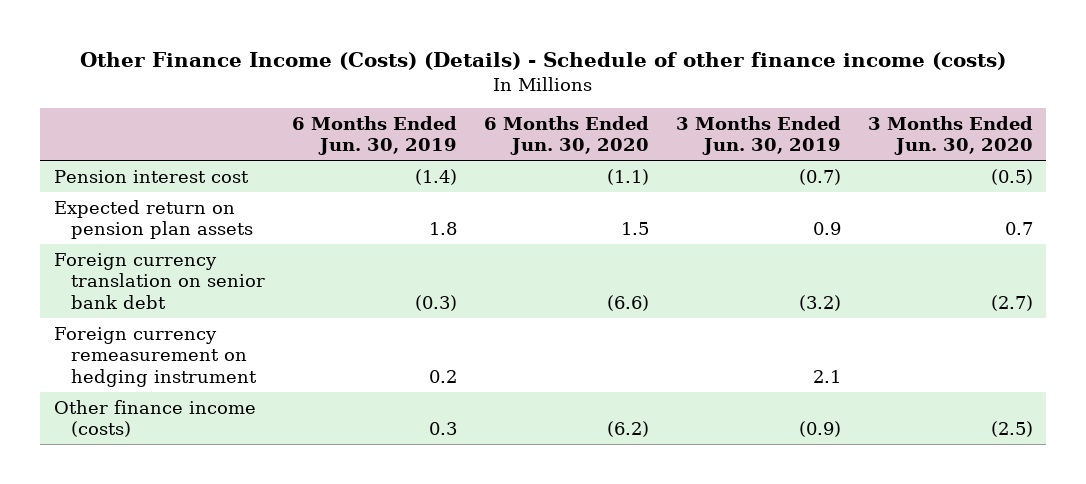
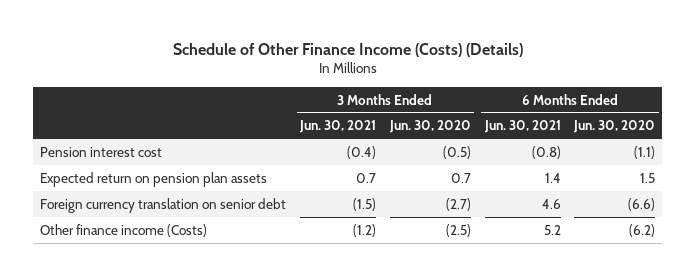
[80,52,1007,71] Other Finance Income (Costs) (Details) - Schedule of other finance income (costs) -> [172,42,523,57] Schedule of Other Finance Income (Costs) (Details)
[291,115,457,156] 6 Months Ended Jun. 30, 2019 -> none
[675,115,841,156] 3 Months Ended Jun. 30, 2019 -> none
none -> [298,120,376,134] Jun. 30, 2021
none -> [483,120,561,134] Jun. 30, 2021
[53,326,257,388] Foreign currency remeasurement on hedging instrument -> none
[53,252,265,310] Foreign currency translation on senior bank debt -> [40,197,287,213] Foreign currency translation on senior debt
[53,399,256,438] Other finance income (costs) -> [40,223,208,237] Other finance income (Costs)

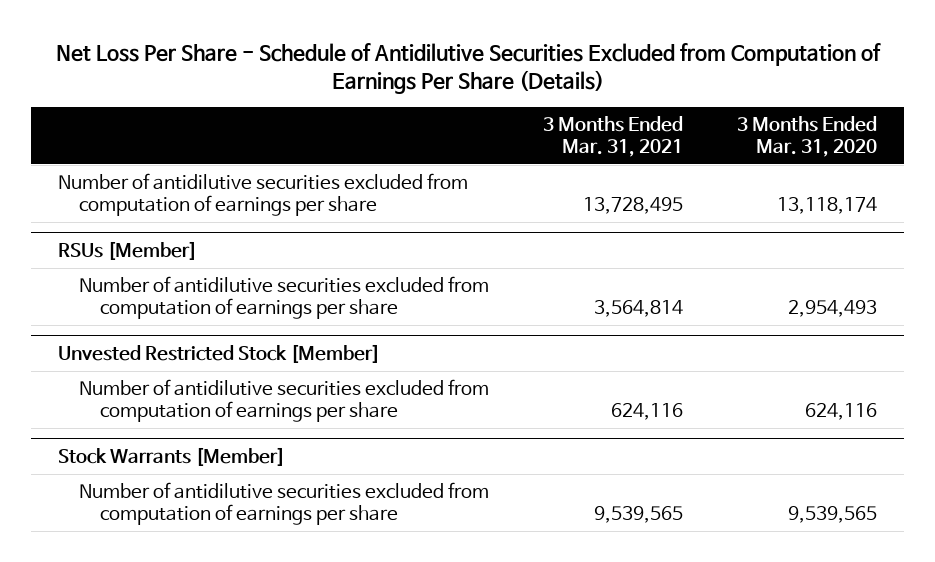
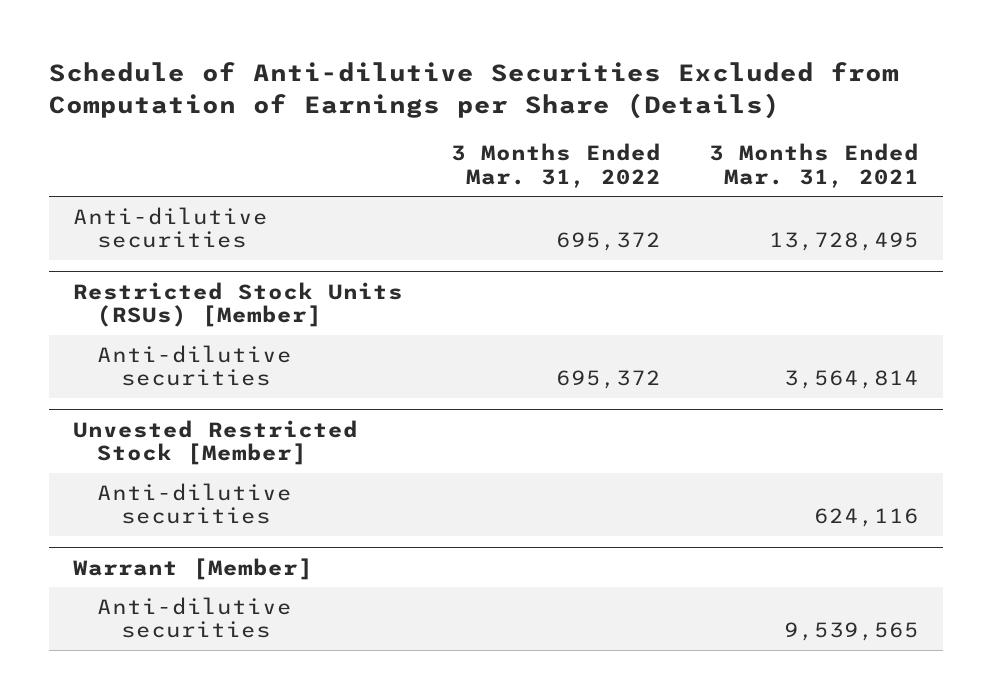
[55,42,881,95] Net Loss Per Share - Schedule of Antidilutive Securities Excluded from Computation of Earnings Per Share (Details) -> [48,61,899,119] Schedule of Anti-dilutive Securities Excluded from Computation of Earnings per Share (Details)
[737,116,878,157] 3 Months Ended Mar. 31, 2020 -> none
none -> [450,142,661,188] 3 Months Ended Mar. 31, 2022
[58,173,469,216] Number of antidilutive securities excluded from computation of earnings per share -> [72,206,268,249] Anti-dilutive securities
[58,241,198,261] RSUs [Member] -> [72,281,403,328] Restricted Stock Units (RSUs) [Member]
[79,276,490,319] Number of antidilutive securities excluded from computation of earnings per share -> [96,344,292,387] Anti-dilutive securities
[79,379,490,422] Number of antidilutive securities excluded from computation of earnings per share -> [96,482,292,525] Anti-dilutive securities
[58,447,286,467] Stock Warrants [Member] -> [72,557,313,580] Warrant [Member]
[79,482,490,525] Number of antidilutive securities excluded from computation of earnings per share -> [96,596,292,639] Anti-dilutive securities

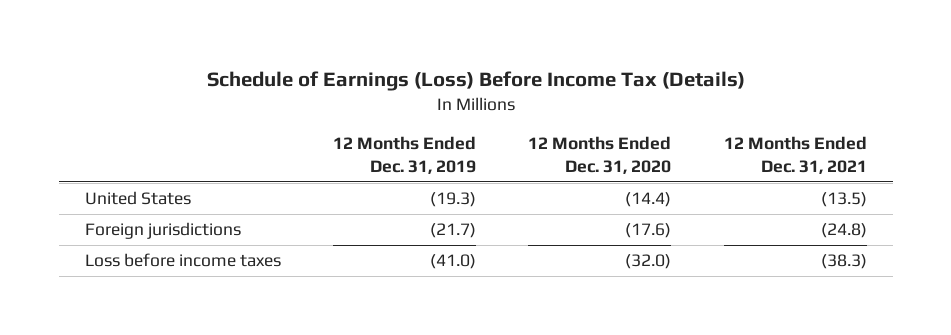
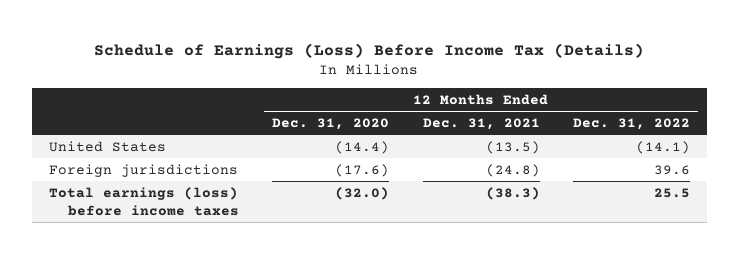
[333,136,477,174] 12 Months Ended Dec. 31, 2019 -> none
none -> [573,118,691,131] Dec. 31, 2022
[84,253,281,268] Loss before income taxes -> [48,186,240,216] Total earnings (loss) before income taxes

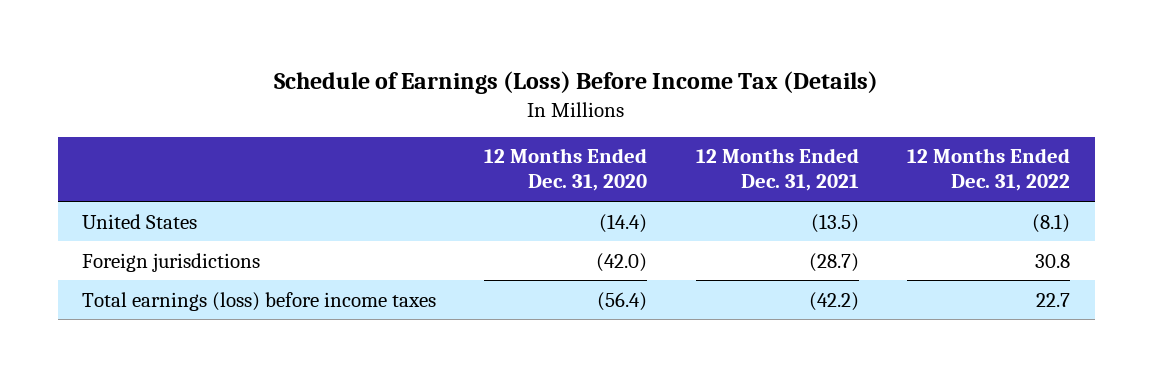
[636,140,691,154] (14.1) -> [1032,213,1071,233] (8.1)
[335,163,390,177] (17.6) -> [596,252,648,272] (42.0)
[485,163,540,177] (24.8) -> [808,252,859,272] (28.7)
[654,164,691,175] 39.6 -> [1035,253,1071,268] 30.8
[335,186,390,200] (32.0) -> [597,291,648,311] (56.4)
[485,186,540,200] (38.3) -> [808,291,859,311] (42.2)
[654,187,691,198] 25.5 -> [1036,292,1071,307] 22.7

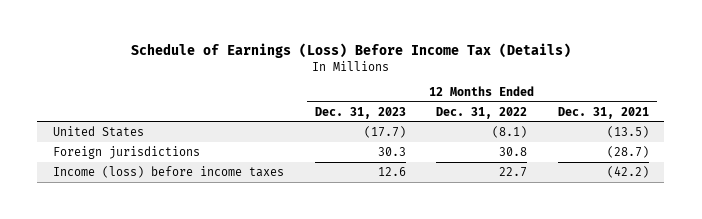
[484,148,648,192] 12 Months Ended Dec. 31, 2020 -> none
none -> [314,106,406,119] Dec. 31, 2023
[81,291,436,311] Total earnings (loss) before income taxes -> [52,165,284,178] Income (loss) before income taxes

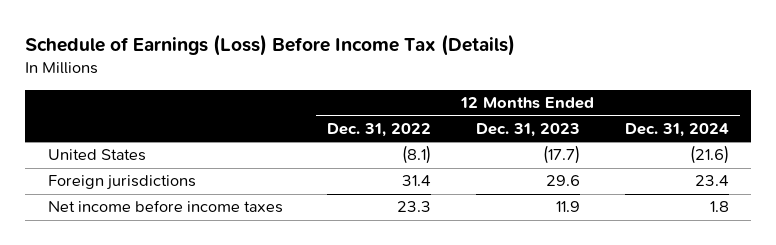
[558,106,650,119] Dec. 31, 2021 -> none
none -> [624,122,729,137] Dec. 31, 2024
[377,146,406,156] 30.3 -> [546,175,581,187] 29.6
[499,146,528,156] 30.8 -> [402,175,432,187] 31.4
[52,165,284,178] Income (loss) before income taxes -> [47,200,283,214] Net income before income taxes
[377,166,406,176] 12.6 -> [556,201,581,213] 11.9
[499,166,528,177] 22.7 -> [397,201,432,213] 23.3

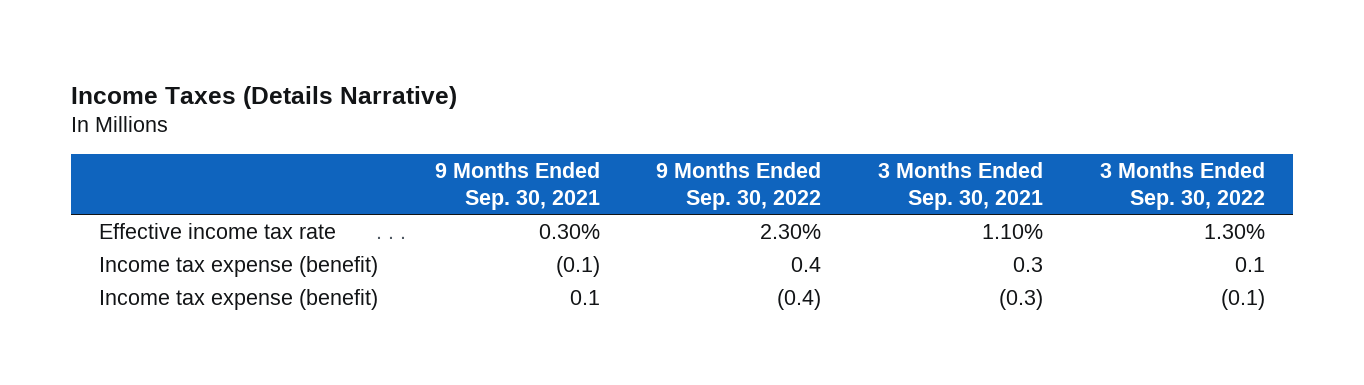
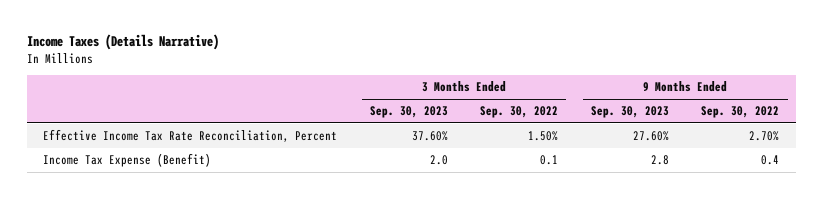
[434,161,600,210] 9 Months Ended Sep. 30, 2021 -> none
[877,161,1043,210] 3 Months Ended Sep. 30, 2021 -> none
none -> [369,106,448,119] Sep. 30, 2023
none -> [590,106,669,119] Sep. 30, 2023
[98,288,378,310] Income tax expense (benefit) -> none
[98,222,336,239] Effective income tax rate -> [43,129,338,143] Effective Income Tax Rate Reconciliation, Percent
[760,223,822,239] 2.30% -> [749,131,780,142] 2.70%
[1203,223,1265,239] 1.30% -> [528,131,559,142] 1.50%
[98,255,378,277] Income tax expense (benefit) -> [43,153,212,168] Income Tax Expense (Benefit)

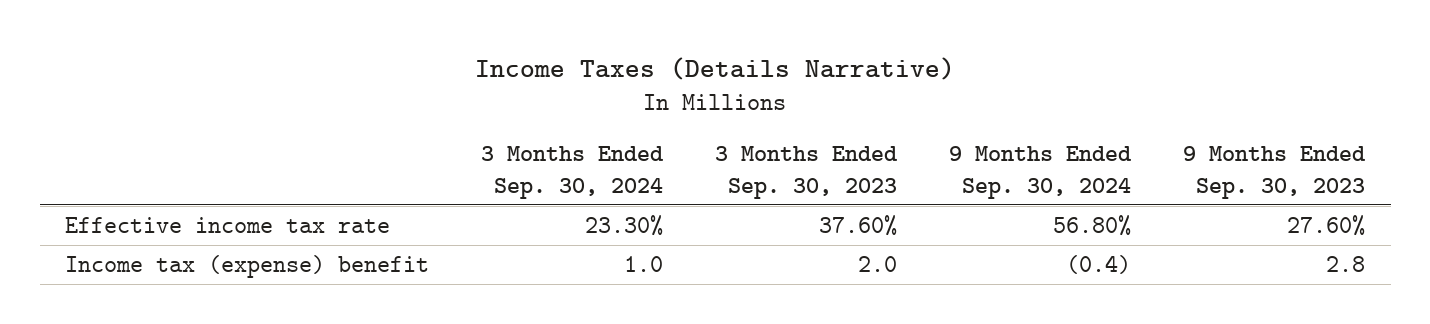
[480,106,559,119] Sep. 30, 2022 -> none
[701,106,780,119] Sep. 30, 2022 -> none
none -> [481,146,665,199] 3 Months Ended Sep. 30, 2024
none -> [948,146,1132,199] 9 Months Ended Sep. 30, 2024
[43,129,338,143] Effective Income Tax Rate Reconciliation, Percent -> [65,216,391,233] Effective income tax rate
[43,153,212,168] Income Tax Expense (Benefit) -> [65,254,430,278] Income tax (expense) benefit

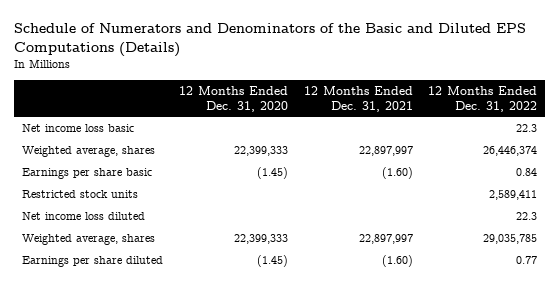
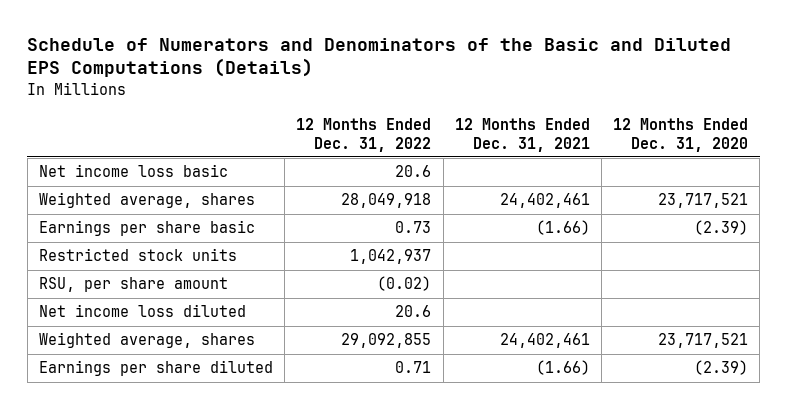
[516,123,538,132] 22.3 -> [395,165,432,178] 20.6
[233,145,288,156] 22,399,333 -> [658,193,749,209] 23,717,521
[358,145,413,156] 22,897,997 -> [499,193,590,209] 24,402,461
[483,145,538,156] 26,446,374 -> [341,193,432,209] 28,049,918
[256,166,288,179] (1.45) -> [694,220,749,236] (2.39)
[381,166,413,179] (1.60) -> [535,220,590,236] (1.66)
[516,167,538,176] 0.84 -> [395,221,432,234] 0.73
[489,189,538,200] 2,589,411 -> [350,249,432,265] 1,042,937
none -> [38,277,228,293] RSU, per share amount
[516,211,538,220] 22.3 -> [395,305,432,318] 20.6
[233,233,288,244] 22,399,333 -> [658,333,749,349] 23,717,521
[358,233,413,244] 22,897,997 -> [499,333,590,349] 24,402,461
[483,233,538,244] 29,035,785 -> [341,333,432,349] 29,092,855
[256,254,288,267] (1.45) -> [694,360,749,376] (2.39)
[381,254,413,267] (1.60) -> [535,360,590,376] (1.66)
[516,255,538,264] 0.77 -> [395,361,432,374] 0.71

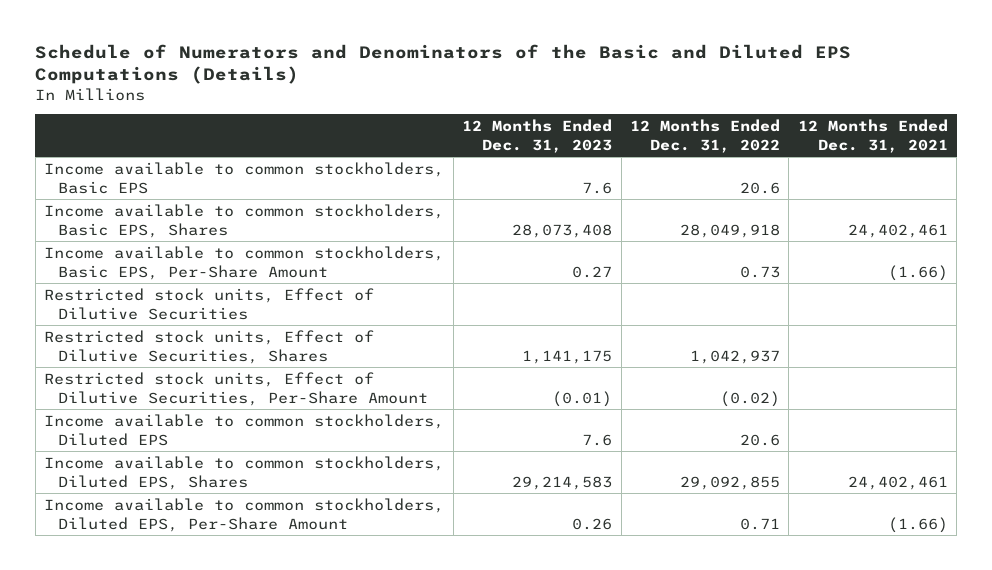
[613,117,749,152] 12 Months Ended Dec. 31, 2020 -> none
none -> [462,118,613,153] 12 Months Ended Dec. 31, 2023
[38,164,228,178] Net income loss basic -> [44,161,445,194] Income available to common stockholders, Basic EPS
[38,192,255,209] Weighted average, shares -> [44,203,445,238] Income available to common stockholders, Basic EPS, Shares
[38,220,255,237] Earnings per share basic -> [44,245,445,280] Income available to common stockholders, Basic EPS, Per-Share Amount
none -> [44,287,375,320] Restricted stock units, Effect of Dilutive Securities
[38,248,237,262] Restricted stock units -> [44,329,375,364] Restricted stock units, Effect of Dilutive Securities, Shares
[38,277,228,293] RSU, per share amount -> [44,371,429,406] Restricted stock units, Effect of Dilutive Securities, Per-Share Amount
[38,304,246,318] Net income loss diluted -> [44,413,445,446] Income available to common stockholders, Diluted EPS
[38,332,255,349] Weighted average, shares -> [44,455,445,490] Income available to common stockholders, Diluted EPS, Shares
[38,360,273,377] Earnings per share diluted -> [44,497,445,532] Income available to common stockholders, Diluted EPS, Per-Share Amount

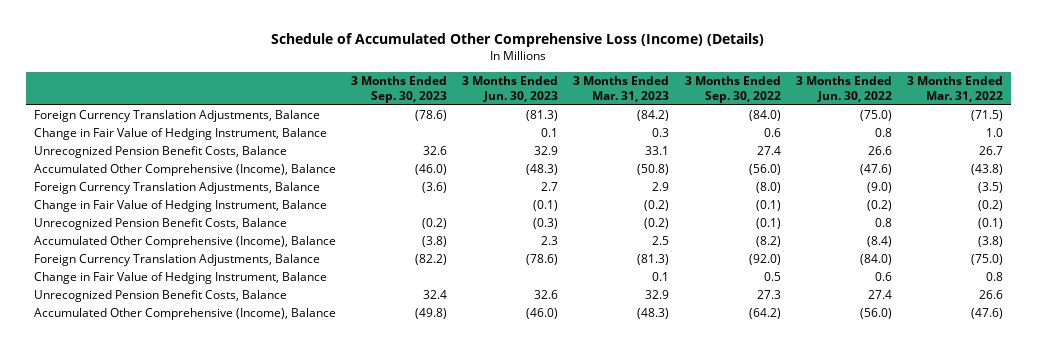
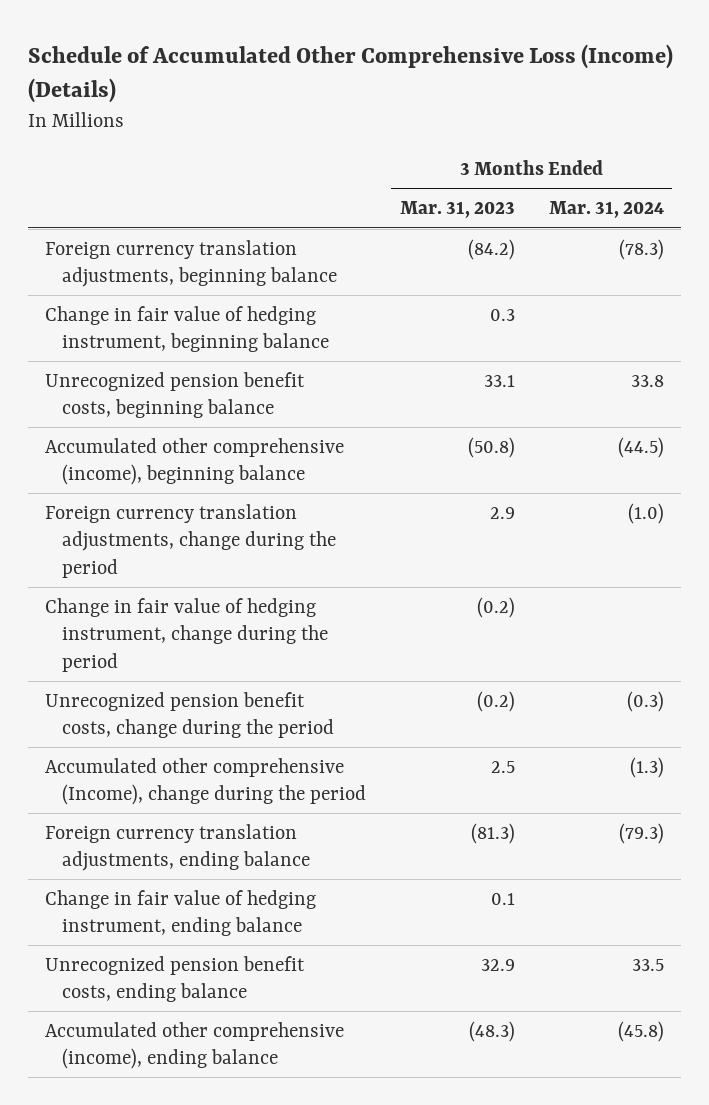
[350,76,447,103] 3 Months Ended Sep. 30, 2023 -> none
[462,76,559,102] 3 Months Ended Jun. 30, 2023 -> none
[684,76,781,103] 3 Months Ended Sep. 30, 2022 -> none
[795,76,892,102] 3 Months Ended Jun. 30, 2022 -> none
[907,76,1004,102] 3 Months Ended Mar. 31, 2022 -> none
none -> [548,201,664,219] Mar. 31, 2024
[33,110,320,123] Foreign Currency Translation Adjustments, Balance -> [45,239,337,288] Foreign currency translation adjustments, beginning balance
[33,128,327,141] Change in Fair Value of Hedging Instrument, Balance -> [45,305,329,353] Change in fair value of hedging instrument, beginning balance
[33,146,287,159] Unrecognized Pension Benefit Costs, Balance -> [45,371,306,419] Unrecognized pension benefit costs, beginning balance
[33,164,336,177] Accumulated Other Comprehensive (Income), Balance -> [45,437,345,486] Accumulated other comprehensive (income), beginning balance
[33,182,320,195] Foreign Currency Translation Adjustments, Balance -> [45,503,336,578] Foreign currency translation adjustments, change during the period
[33,200,327,213] Change in Fair Value of Hedging Instrument, Balance -> [45,597,328,672] Change in fair value of hedging instrument, change during the period
[33,218,287,231] Unrecognized Pension Benefit Costs, Balance -> [45,691,334,739] Unrecognized pension benefit costs, change during the period
[33,236,336,249] Accumulated Other Comprehensive (Income), Balance -> [45,757,366,806] Accumulated other comprehensive (Income), change during the period
[33,254,320,267] Foreign Currency Translation Adjustments, Balance -> [45,823,310,872] Foreign currency translation adjustments, ending balance
[33,272,327,285] Change in Fair Value of Hedging Instrument, Balance -> [45,889,317,937] Change in fair value of hedging instrument, ending balance
[33,290,287,303] Unrecognized Pension Benefit Costs, Balance -> [45,955,306,1003] Unrecognized pension benefit costs, ending balance
[33,308,336,321] Accumulated Other Comprehensive (Income), Balance -> [45,1021,345,1070] Accumulated other comprehensive (income), ending balance

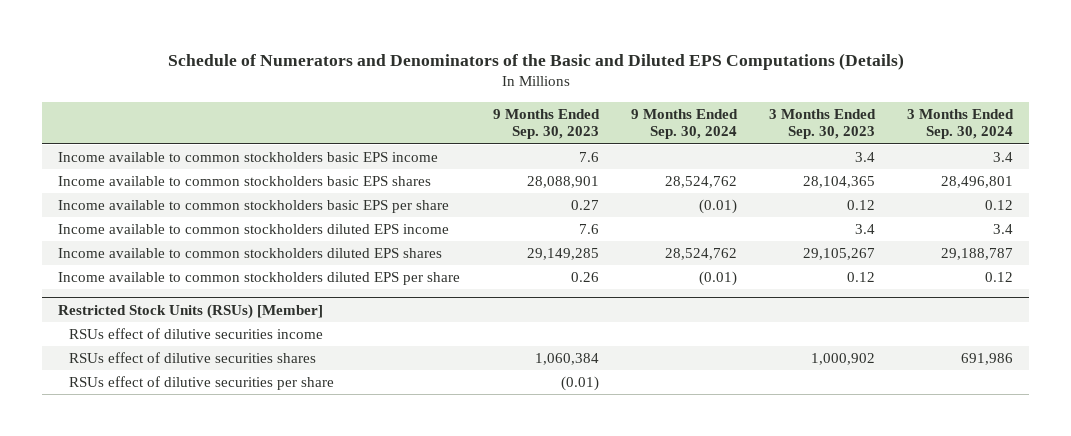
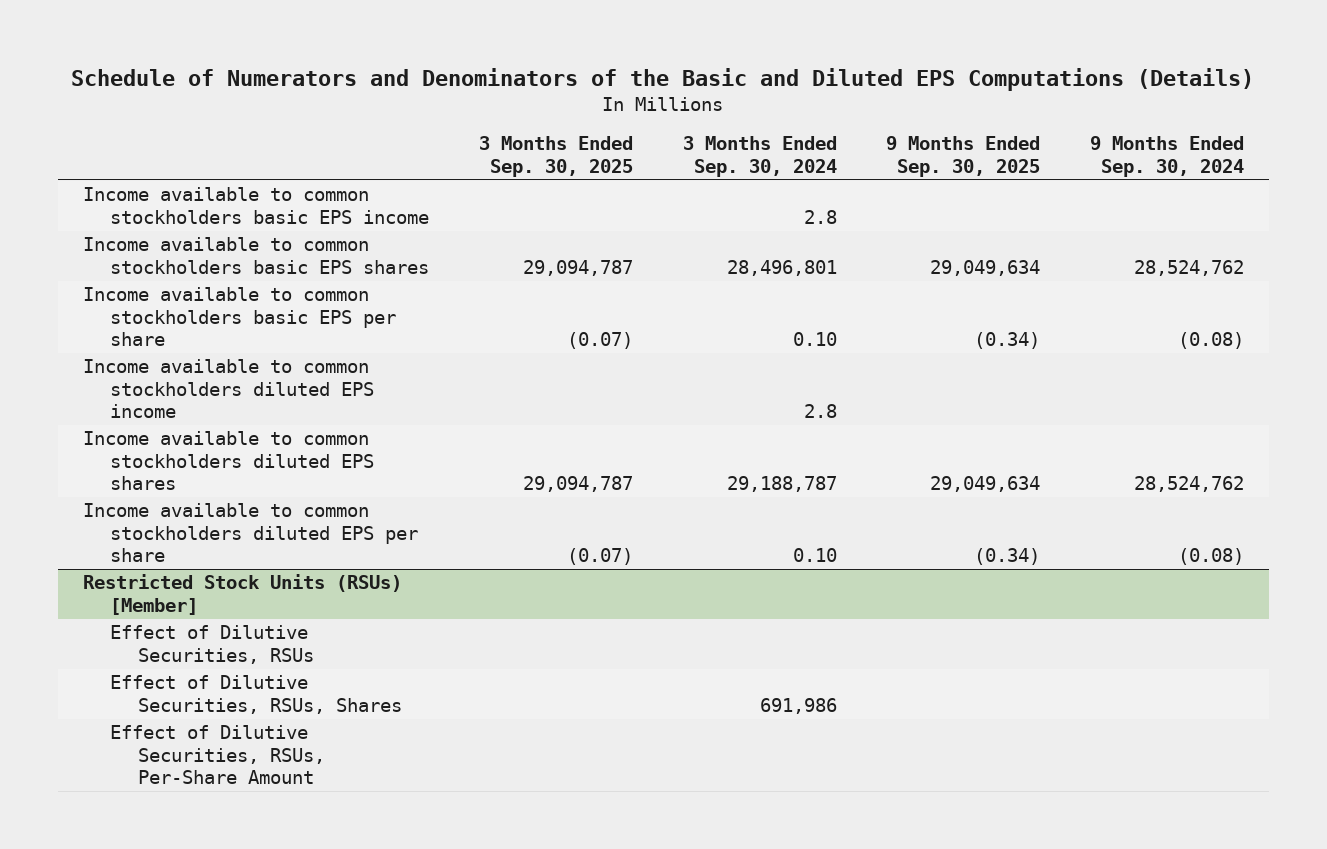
[492,108,600,140] 9 Months Ended Sep. 30, 2023 -> none
[768,108,876,140] 3 Months Ended Sep. 30, 2023 -> none
none -> [478,136,633,177] 3 Months Ended Sep. 30, 2025
none -> [886,136,1041,177] 9 Months Ended Sep. 30, 2025
[992,152,1013,163] 3.4 -> [803,209,837,224] 2.8
[698,199,737,215] (0.01) -> [1178,332,1245,350] (0.08)
[984,200,1013,211] 0.12 -> [792,332,837,347] 0.10
[992,224,1013,235] 3.4 -> [803,404,837,419] 2.8
[698,271,737,287] (0.01) -> [1178,548,1245,566] (0.08)
[984,272,1013,283] 0.12 -> [792,548,837,563] 0.10
[69,328,324,340] RSUs effect of dilutive securities income -> [110,625,314,664] Effect of Dilutive Securities, RSUs
[69,352,317,364] RSUs effect of dilutive securities shares -> [110,675,402,714] Effect of Dilutive Securities, RSUs, Shares
[69,376,335,391] RSUs effect of dilutive securities per share -> [110,725,325,785] Effect of Dilutive Securities, RSUs, Per-Share Amount

